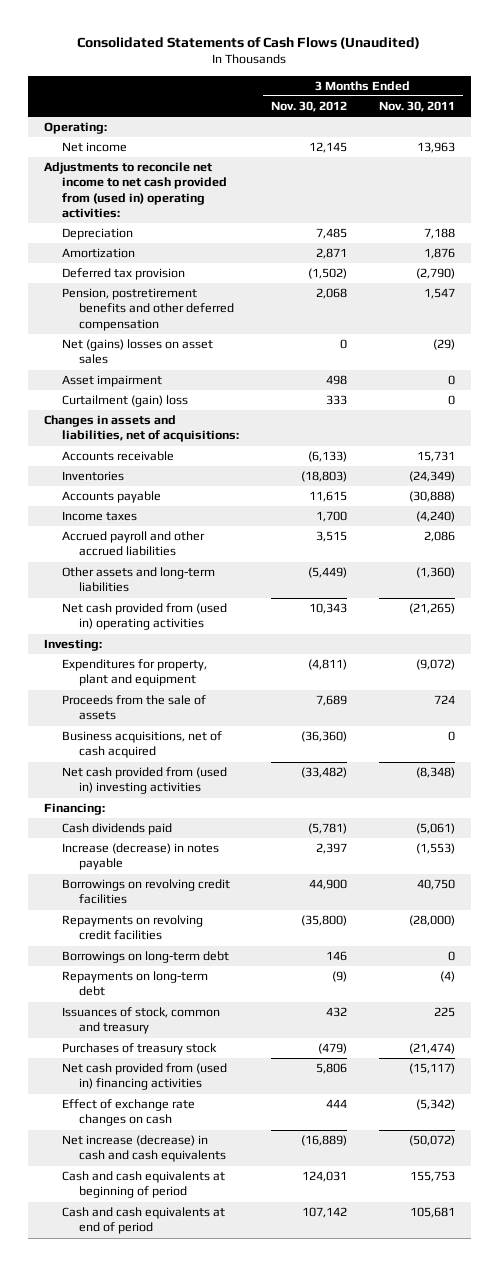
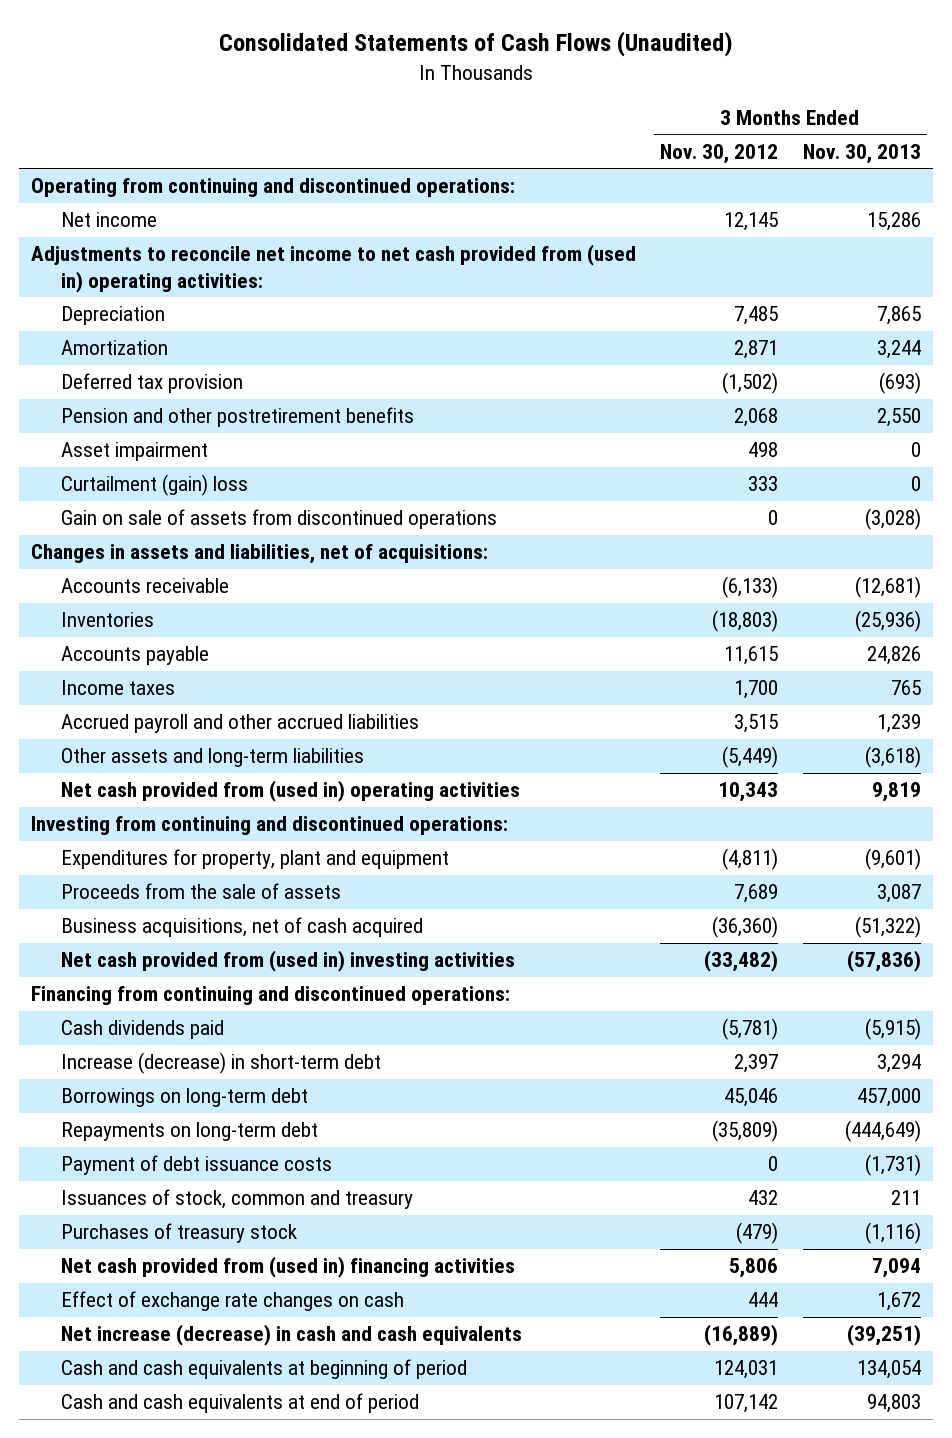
[378,101,455,113] Nov. 30, 2011 -> none
none -> [802,143,921,164] Nov. 30, 2013
[43,122,107,135] Operating: -> [30,178,515,198] Operating from continuing and discontinued operations:
[61,339,213,365] Net (gains) losses on asset sales -> none
[61,288,235,331] Pension, postretirement benefits and other deferred compensation -> [60,407,414,428] Pension and other postretirement benefits
none -> [60,509,497,530] Gain on sale of assets from discontinued operations
[43,639,102,652] Investing: -> [30,816,508,836] Investing from continuing and discontinued operations:
[43,803,105,816] Financing: -> [30,986,510,1006] Financing from continuing and discontinued operations:
[61,879,230,905] Borrowings on revolving credit facilities -> none
[61,915,203,941] Repayments on revolving credit facilities -> none
[61,843,219,871] Increase (decrease) in notes payable -> [60,1052,381,1075] Increase (decrease) in short-term debt
[325,951,347,962] 146 -> [724,1088,779,1108] 45,046
[331,971,347,983] (9) -> [712,1120,779,1143] (35,809)
none -> [60,1155,332,1176] Payment of debt issuance costs

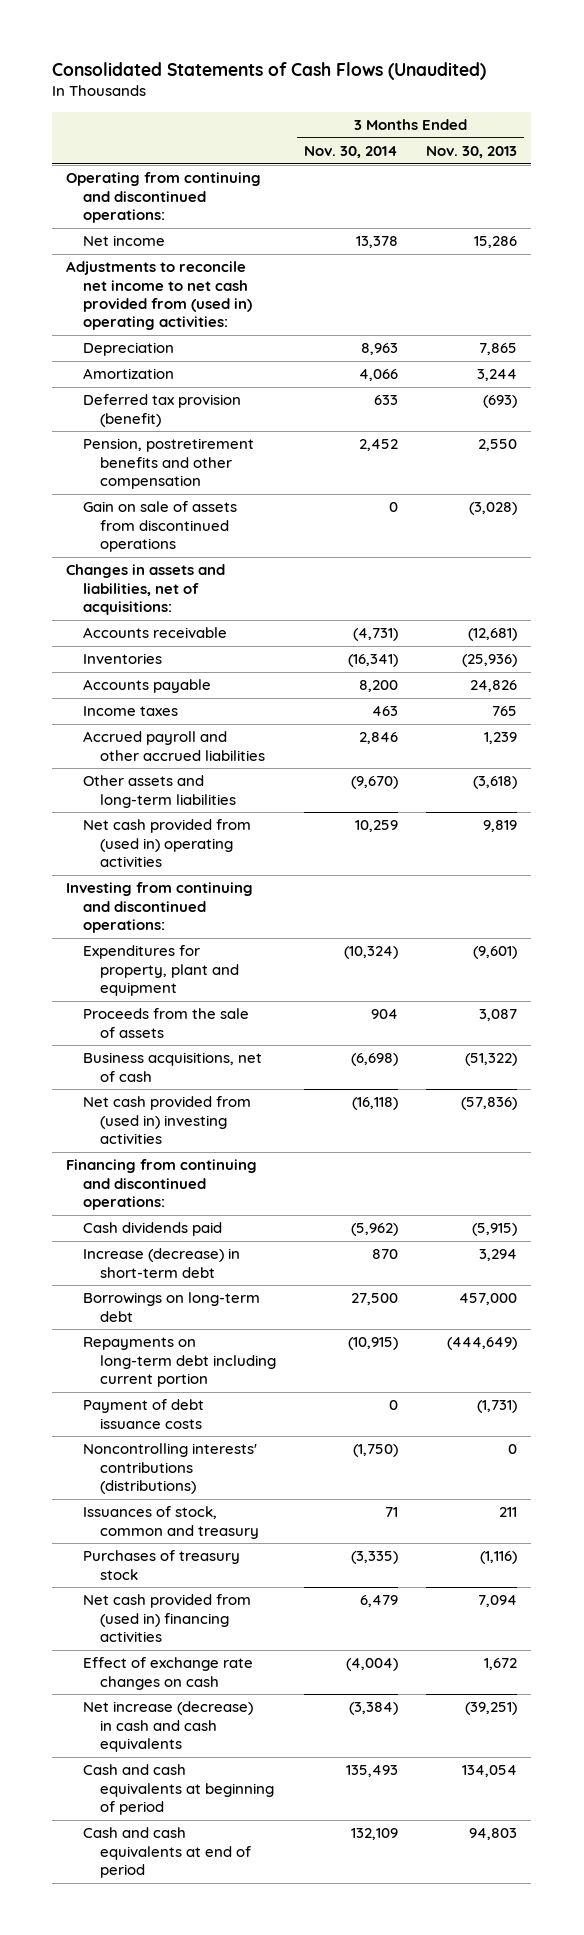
[660,143,779,164] Nov. 30, 2012 -> none
none -> [304,146,399,159] Nov. 30, 2014
[60,442,208,462] Asset impairment -> none
[60,474,248,497] Curtailment (gain) loss -> none
[60,373,243,394] Deferred tax provision -> [83,394,242,427] Deferred tax provision (benefit)
[60,407,414,428] Pension and other postretirement benefits -> [83,438,255,489] Pension, postretirement benefits and other compensation
[60,917,423,938] Business acquisitions, net of cash acquired -> [83,1052,263,1082] Business acquisitions, net of cash
[60,1122,318,1142] Repayments on long-term debt -> [83,1337,277,1387] Repayments on long-term debt including current portion
none -> [83,1443,258,1494] Noncontrolling interests' contributions (distributions)

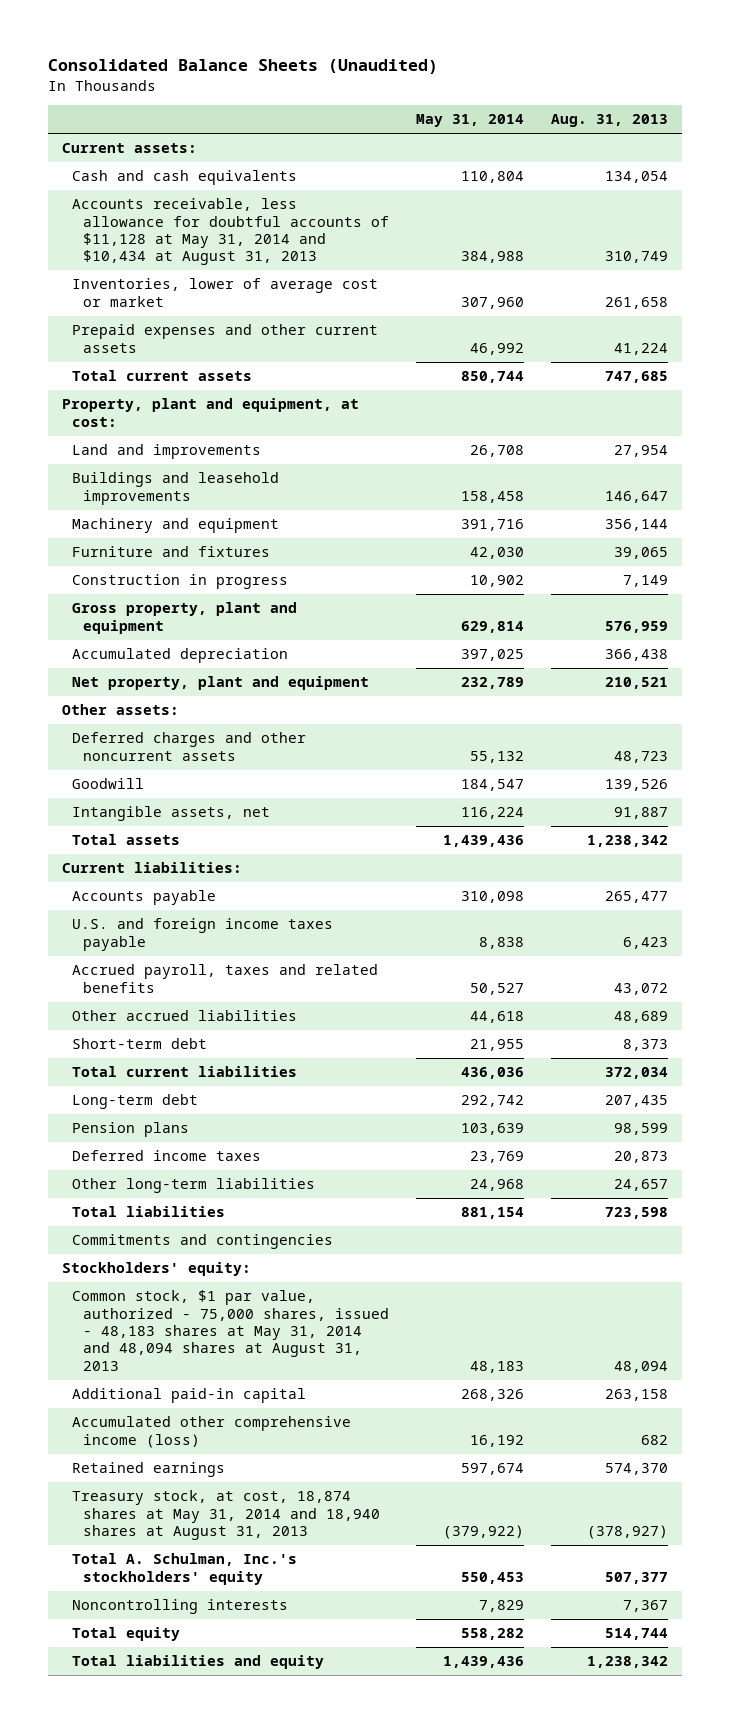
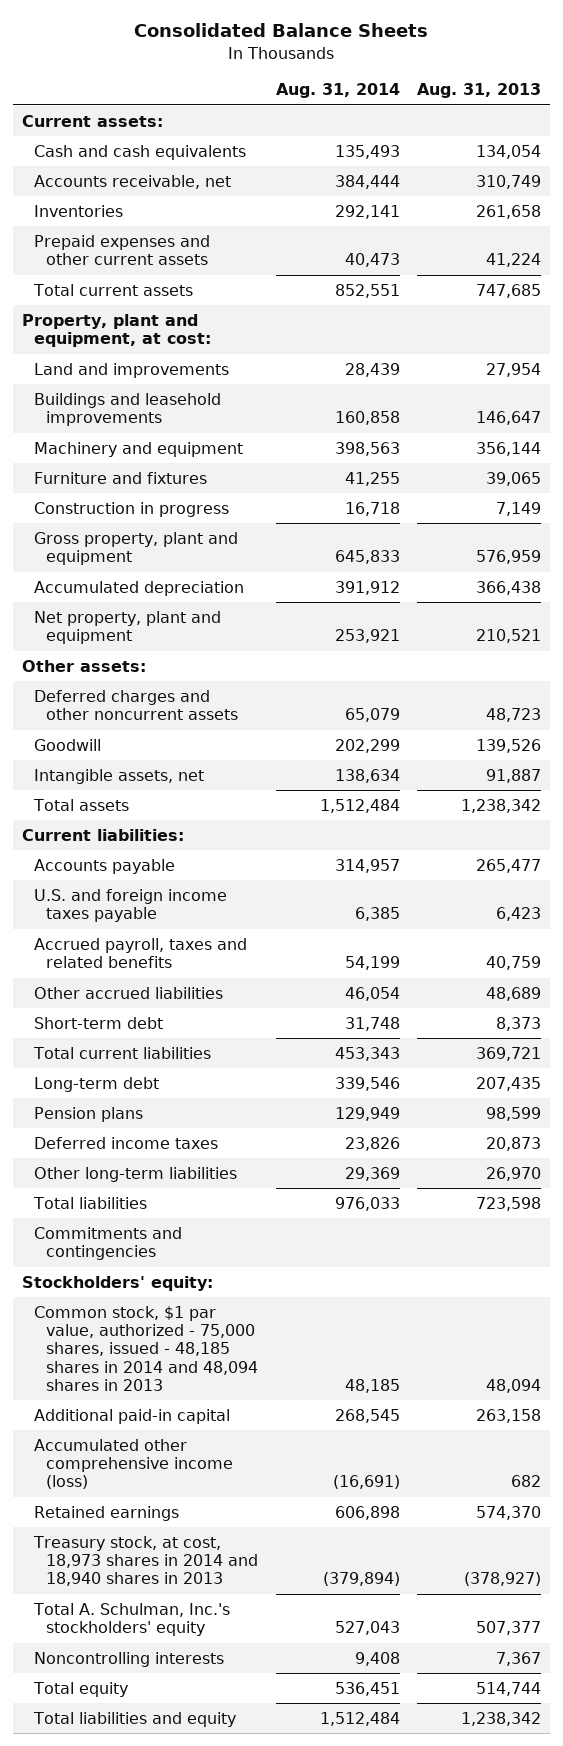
[48,58,439,74] Consolidated Balance Sheets (Unaudited) -> [134,23,429,38] Consolidated Balance Sheets
[416,114,525,128] May 31, 2014 -> none
none -> [275,83,400,99] Aug. 31, 2014
[72,198,389,266] Accounts receivable, less allowance for doubtful accounts of $11,128 at May 31, 2014 and $10,434 at August 31, 2013 -> [33,174,231,189] Accounts receivable, net
[72,278,379,307] Inventories, lower of average cost or market -> [33,204,123,217] Inventories
[614,982,669,995] 43,072 -> [486,956,542,971] 40,759
[605,1067,669,1080] 372,034 -> [476,1046,542,1061] 369,721
[614,1179,669,1192] 24,657 -> [486,1166,542,1181] 26,970
[72,1290,389,1371] Common stock, $1 par value, authorized - 75,000 shares, issued - 48,183 shares at May 31, 2014 and 48,094 shares at August 31, 2013 -> [33,1305,258,1392] Common stock, $1 par value, authorized - 75,000 shares, issued - 48,185 shares in 2014 and 48,094 shares in 2013
[72,1490,380,1540] Treasury stock, at cost, 18,874 shares at May 31, 2014 and 18,940 shares at August 31, 2013 -> [32,1535,258,1587] Treasury stock, at cost, 18,973 shares in 2014 and 18,940 shares in 2013

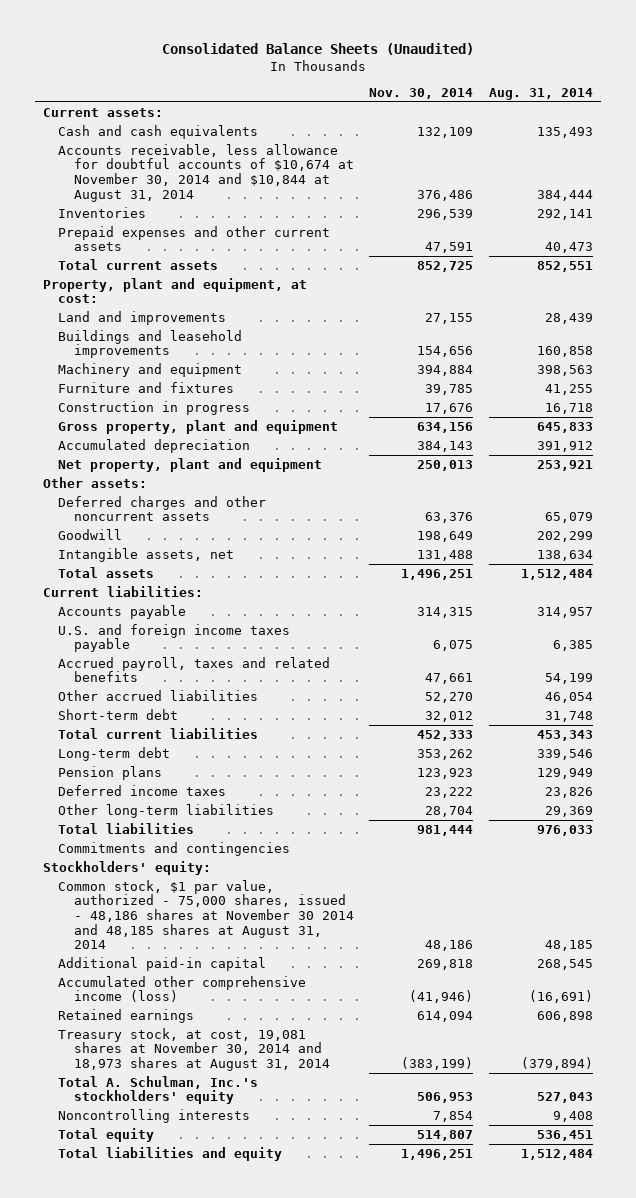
[134,23,429,38] Consolidated Balance Sheets -> [161,43,474,56] Consolidated Balance Sheets (Unaudited)
[417,83,542,99] Aug. 31, 2013 -> none
none -> [369,87,474,99] Nov. 30, 2014
[33,174,231,189] Accounts receivable, net -> [58,143,354,202] Accounts receivable, less allowance for doubtful accounts of $10,674 at November 30, 2014 and $10,844 at August 31, 2014
[33,1305,258,1392] Common stock, $1 par value, authorized - 75,000 shares, issued - 48,185 shares in 2014 and 48,094 shares in 2013 -> [58,879,354,950] Common stock, $1 par value, authorized - 75,000 shares, issued - 48,186 shares at November 30 2014 and 48,185 shares at August 31, 2014
[32,1535,258,1587] Treasury stock, at cost, 18,973 shares in 2014 and 18,940 shares in 2013 -> [58,1027,330,1072] Treasury stock, at cost, 19,081 shares at November 30, 2014 and 18,973 shares at August 31, 2014

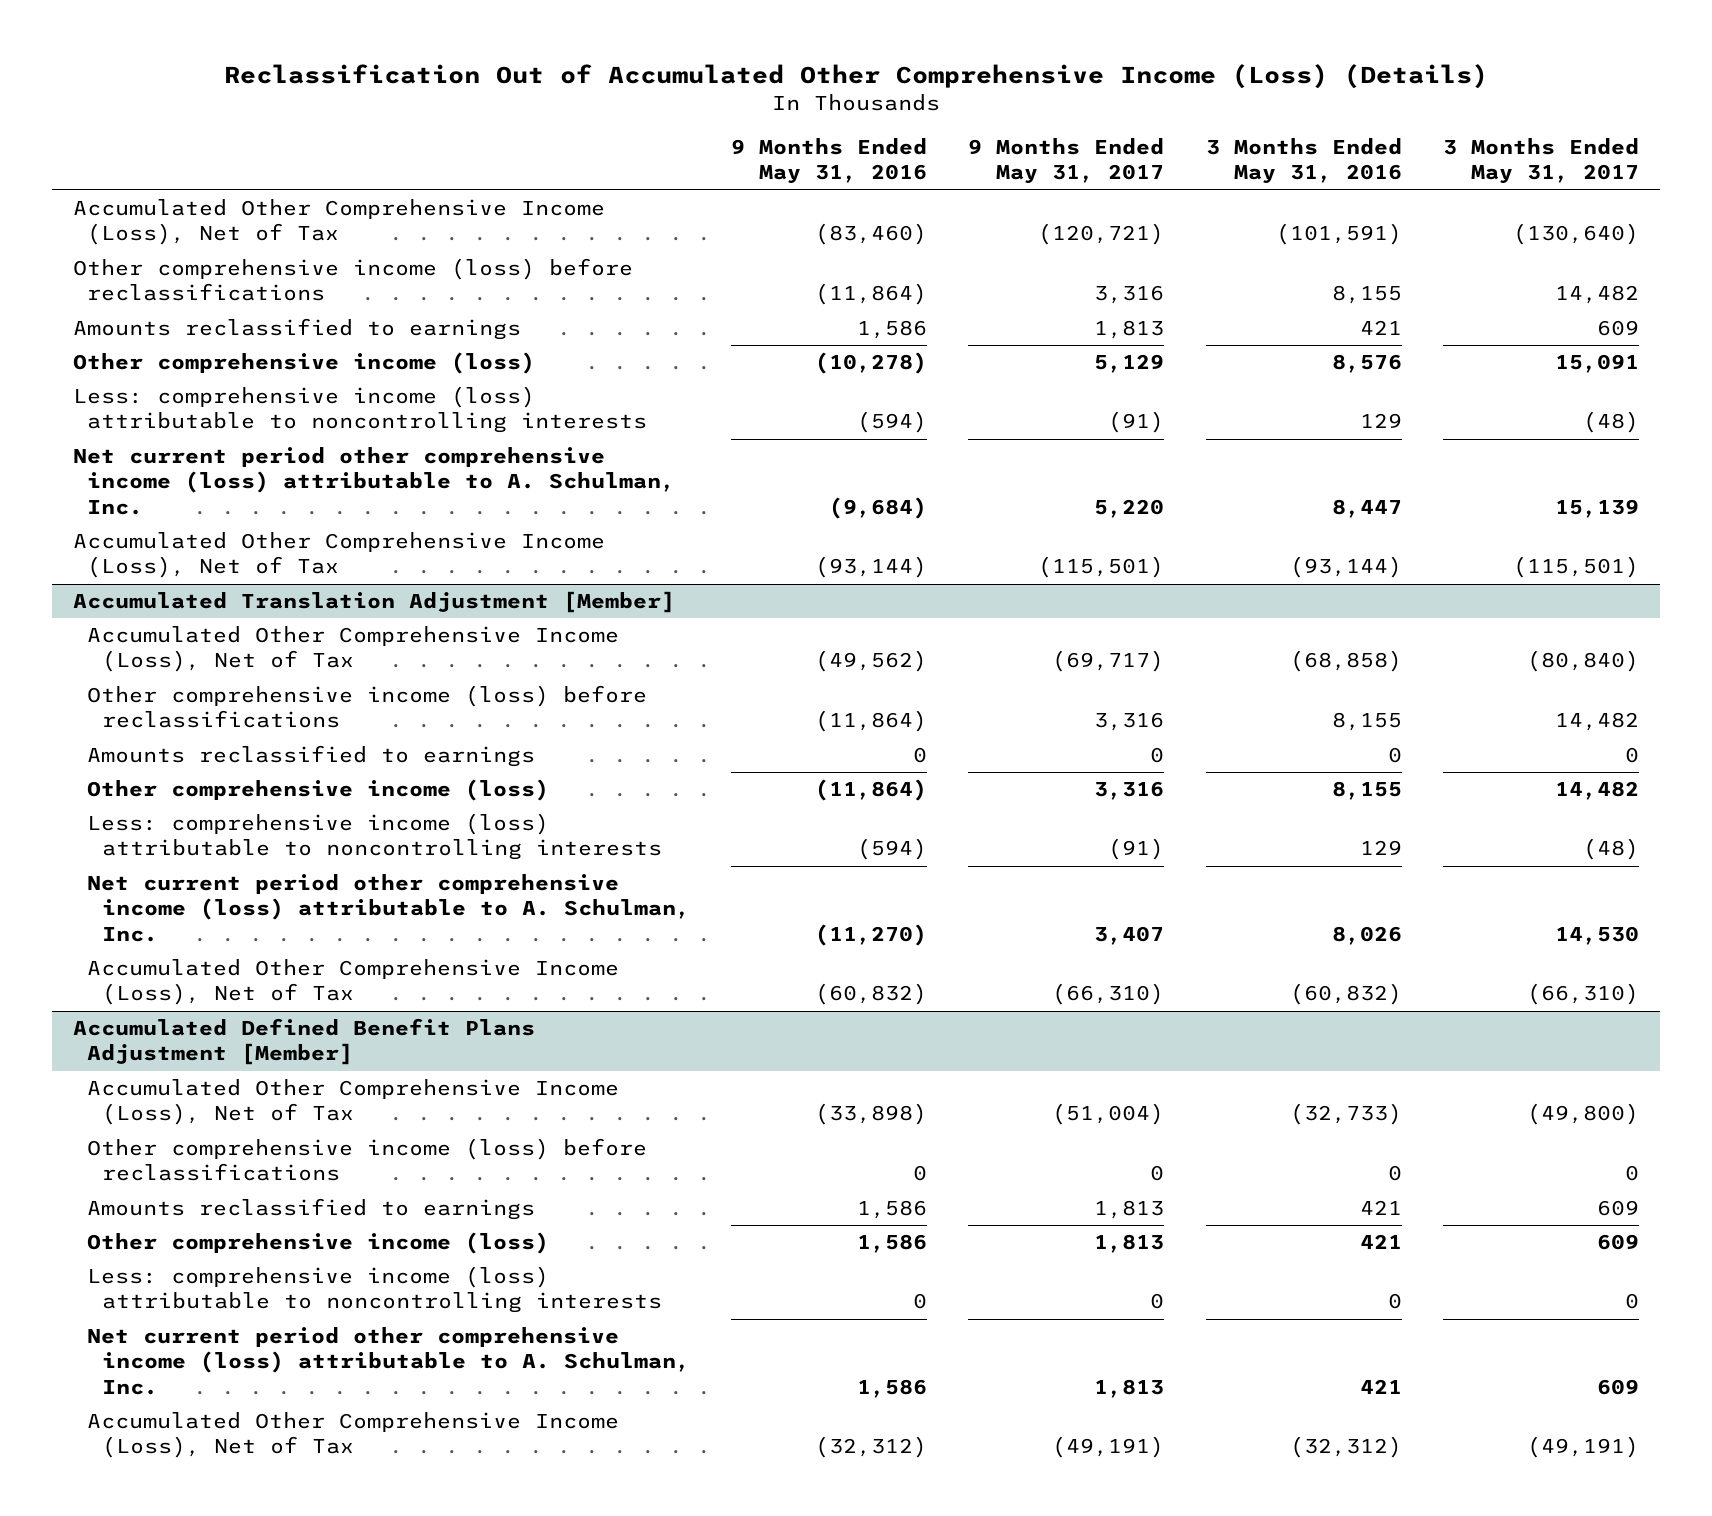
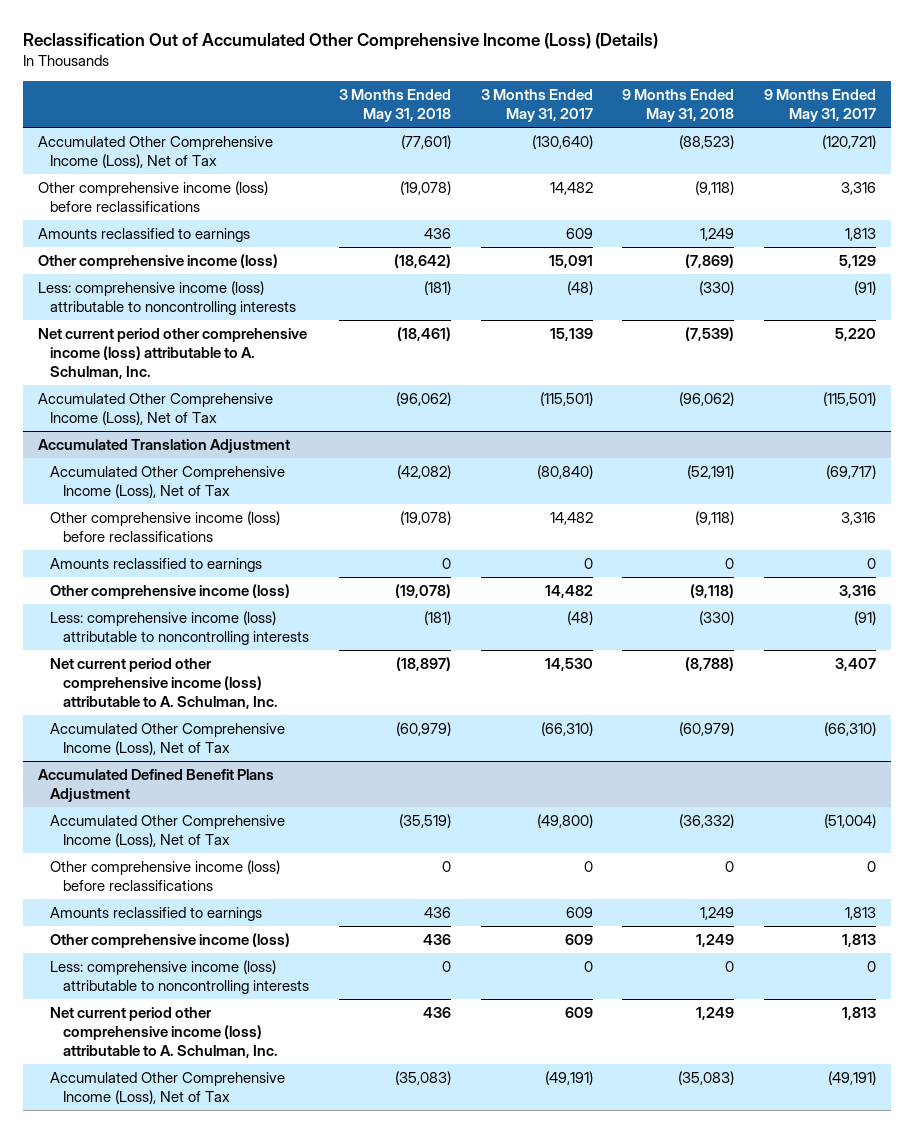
[731,138,928,185] 9 Months Ended May 31, 2016 -> none
[1205,138,1402,185] 3 Months Ended May 31, 2016 -> none
none -> [338,88,451,122] 3 Months Ended May 31, 2018
none -> [622,88,735,122] 9 Months Ended May 31, 2018
[72,591,675,614] Accumulated Translation Adjustment [Member] -> [37,439,290,454] Accumulated Translation Adjustment
[72,1018,535,1066] Accumulated Defined Benefit Plans Adjustment [Member] -> [37,769,274,803] Accumulated Defined Benefit Plans Adjustment

